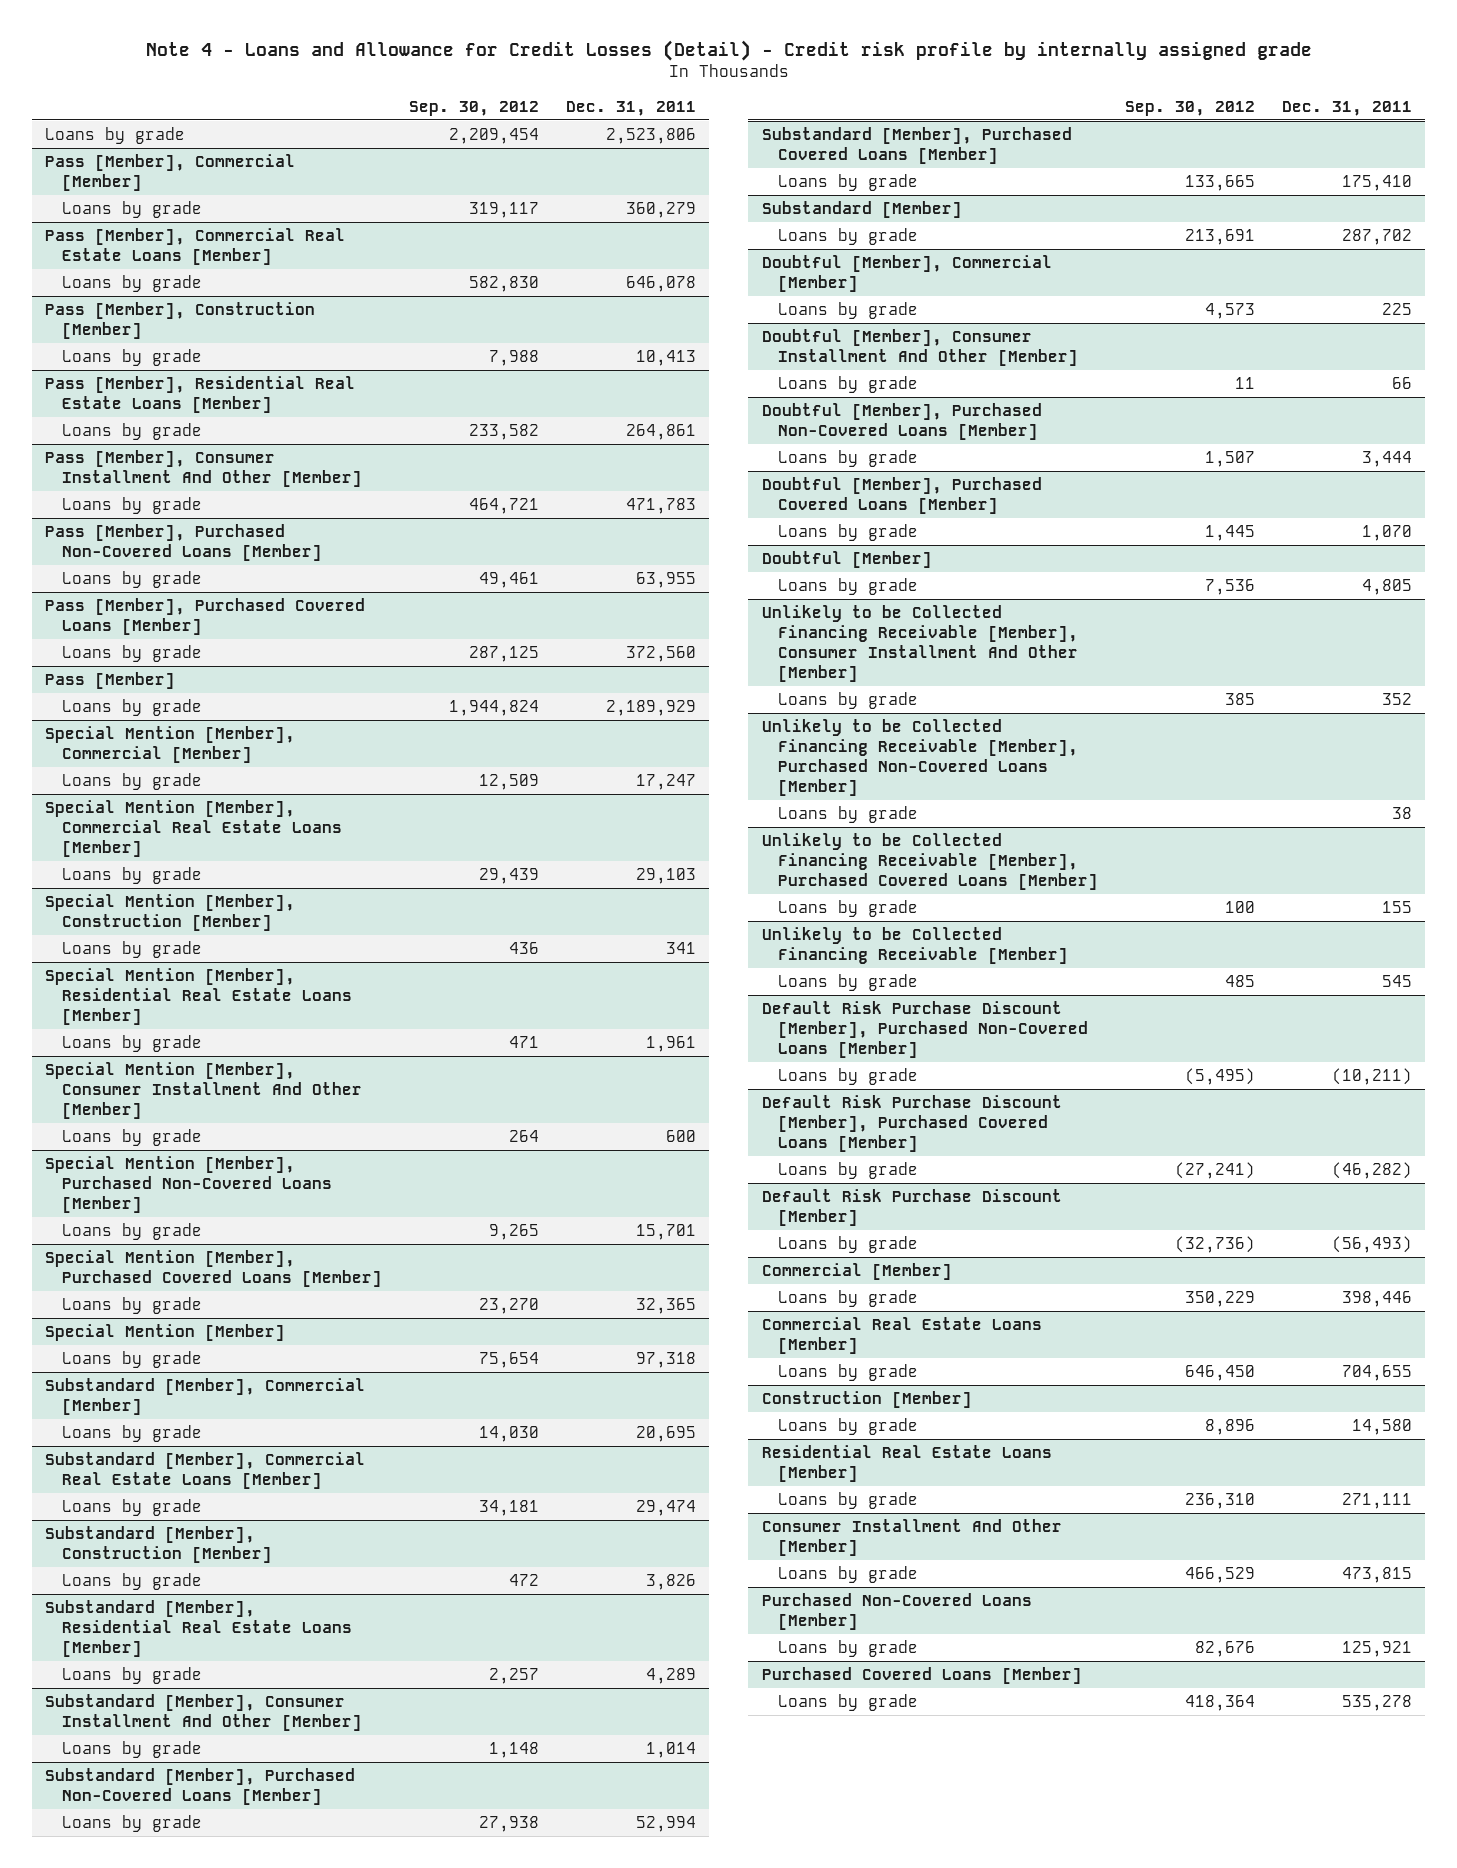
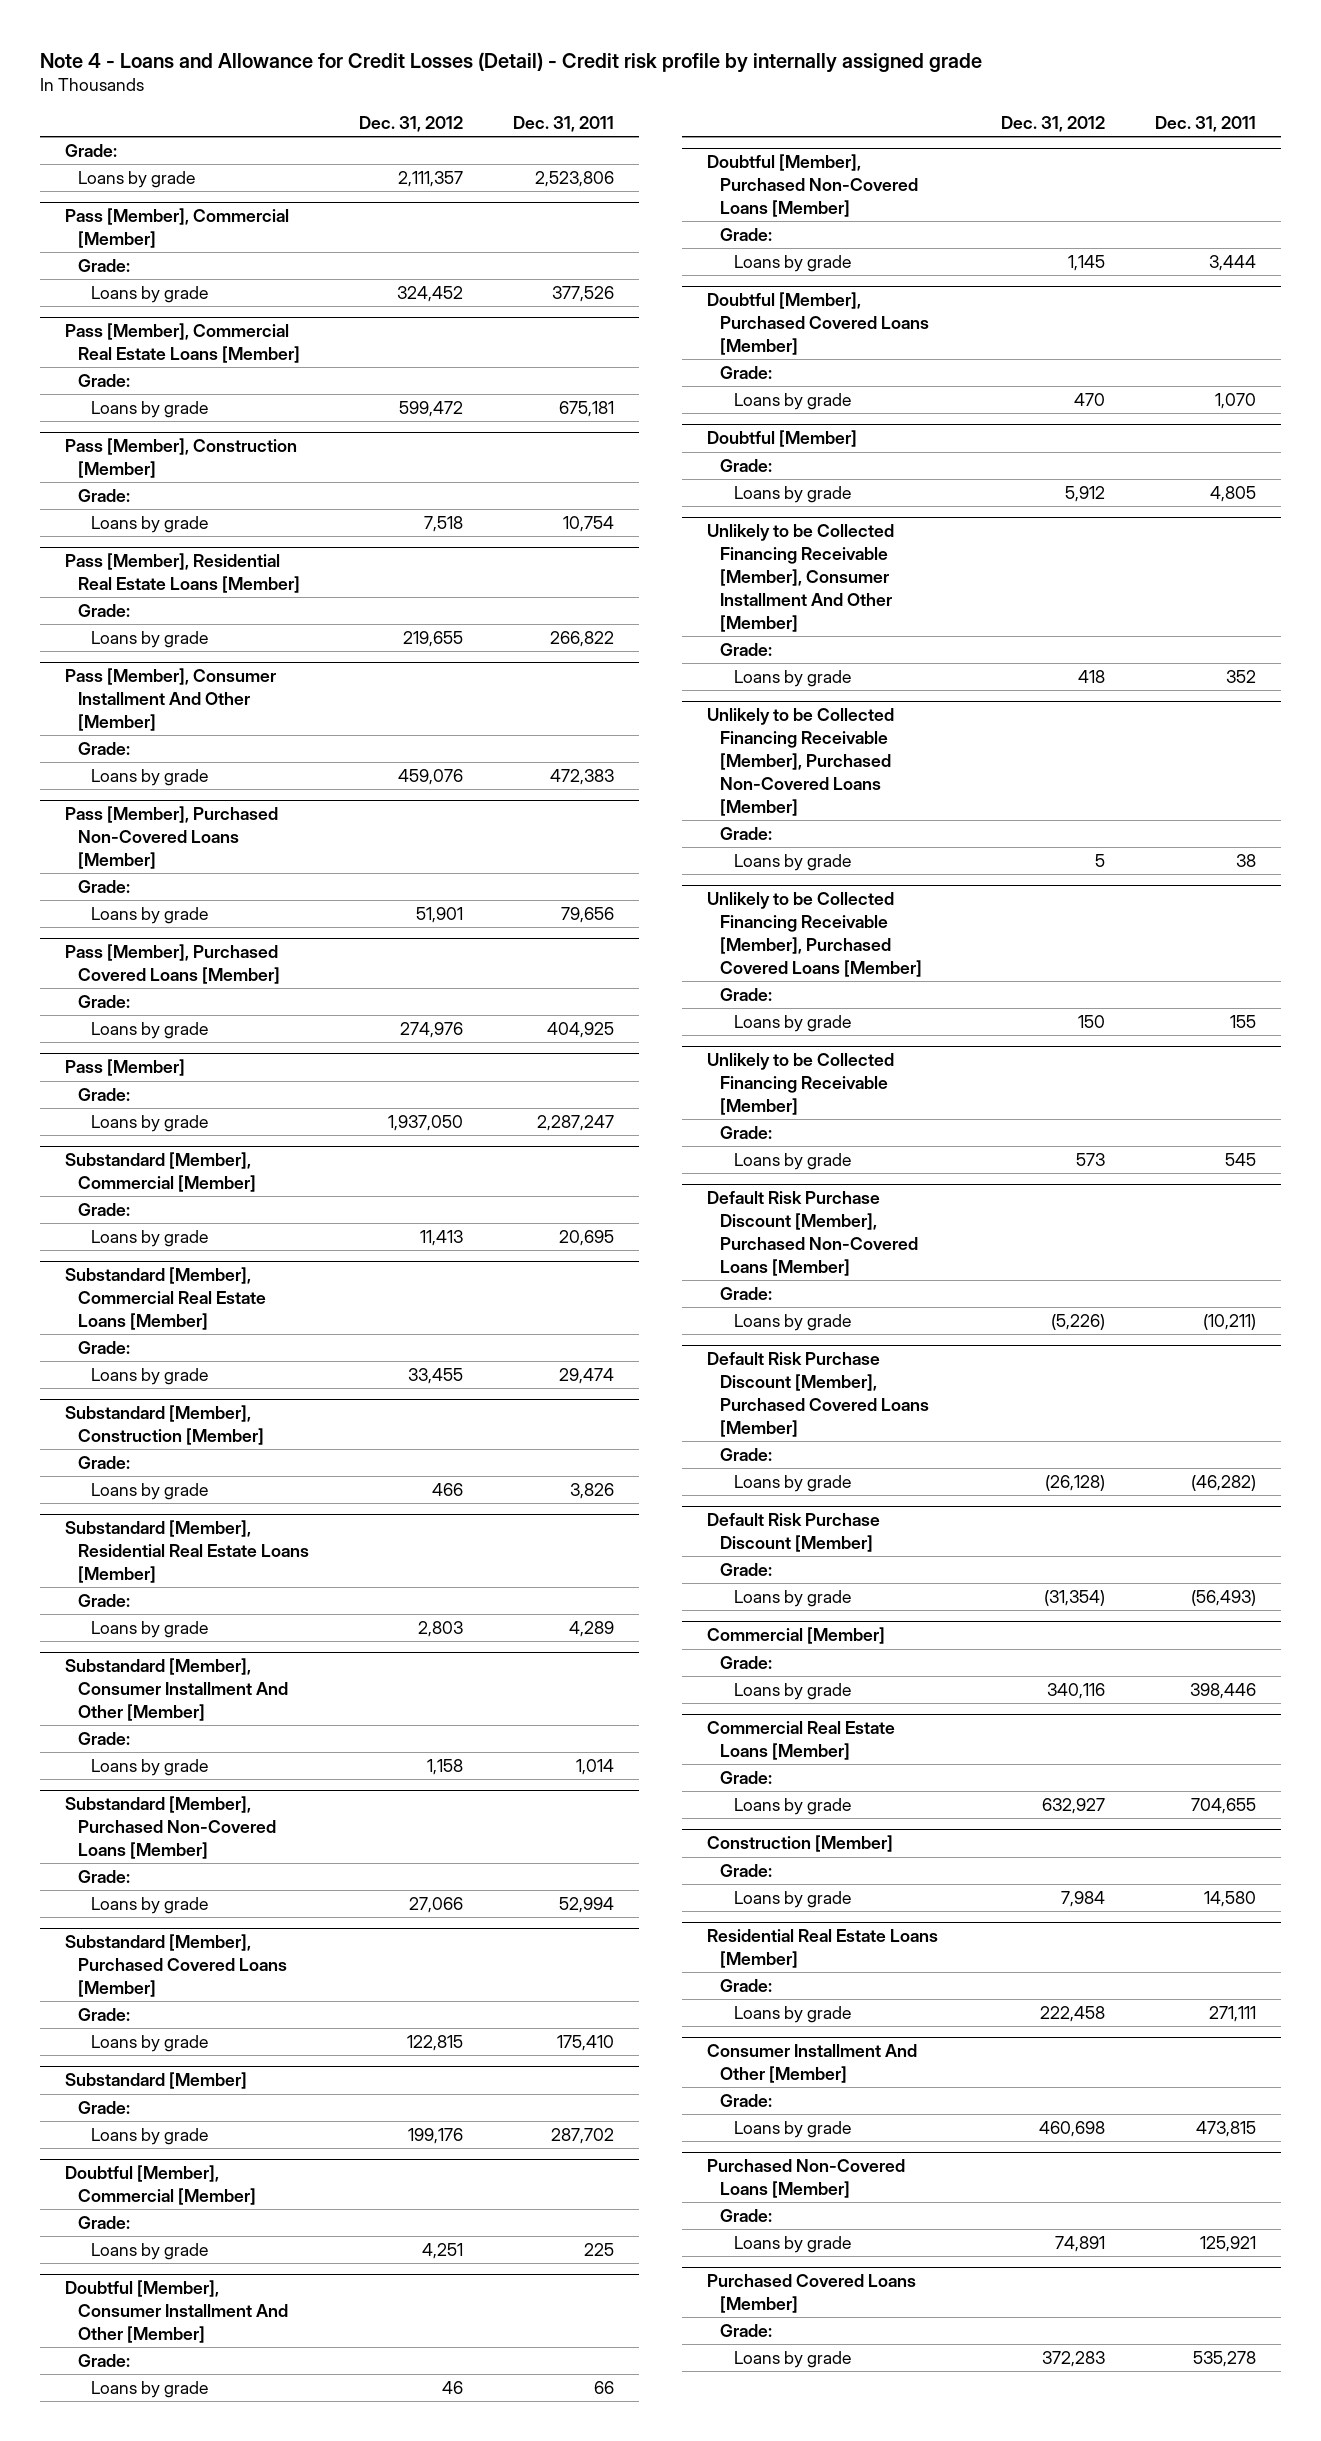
[408,100,539,116] Sep. 30, 2012 -> none
none -> [358,115,463,132] Dec. 31, 2012
none -> [65,143,118,157] Grade:
none -> [78,258,131,272] Grade:
[625,201,696,218] 360,279 -> [551,285,614,302] 377,526
none -> [78,373,131,387] Grade:
[625,275,696,292] 646,078 -> [558,400,614,417] 675,181
none -> [78,488,131,502] Grade:
[635,349,696,366] 10,413 -> [562,515,614,532] 10,754
none -> [78,603,131,617] Grade:
[625,423,696,440] 264,861 -> [549,630,614,647] 266,822
none -> [78,741,131,755] Grade:
[625,497,696,514] 471,783 -> [549,768,614,785] 472,383
none -> [78,879,131,893] Grade:
[635,571,696,588] 63,955 -> [560,906,614,923] 79,656
none -> [78,994,131,1008] Grade:
[625,645,696,662] 372,560 -> [546,1021,614,1038] 404,925
[45,725,296,764] Special Mention [Member], Commercial [Member] -> none
[61,772,202,790] Loans by grade -> none
[45,799,342,858] Special Mention [Member], Commercial Real Estate Loans [Member] -> none
[61,866,202,884] Loans by grade -> none
[45,893,296,932] Special Mention [Member], Construction [Member] -> none
[61,940,202,958] Loans by grade -> none
[45,967,352,1026] Special Mention [Member], Residential Real Estate Loans [Member] -> none
[61,1034,202,1052] Loans by grade -> none
[45,1061,362,1120] Special Mention [Member], Consumer Installment And Other [Member] -> none
[61,1128,202,1146] Loans by grade -> none
[45,1155,332,1214] Special Mention [Member], Purchased Non-Covered Loans [Member] -> none
[61,1222,202,1240] Loans by grade -> none
[45,1249,382,1288] Special Mention [Member], Purchased Covered Loans [Member] -> none
[61,1296,202,1314] Loans by grade -> none
[45,1323,286,1341] Special Mention [Member] -> none
[61,1350,202,1368] Loans by grade -> none
none -> [78,1087,131,1101] Grade:
[605,699,696,716] 2,189,929 -> [536,1114,614,1131] 2,287,247
none -> [78,1202,131,1216] Grade:
none -> [78,1340,131,1354] Grade:
none -> [78,1455,131,1469] Grade:
none -> [78,1593,131,1607] Grade:
none -> [78,1731,131,1745] Grade:
none -> [78,1869,131,1883] Grade:
none -> [78,2007,131,2021] Grade:
none -> [78,2100,131,2114] Grade:
none -> [78,2215,131,2229] Grade:
none -> [78,2353,131,2367] Grade:
none -> [720,227,773,241] Grade:
none -> [720,365,773,379] Grade:
none -> [720,458,773,472] Grade:
none -> [720,642,773,656] Grade:
none -> [720,826,773,840] Grade:
none -> [720,987,773,1001] Grade:
none -> [720,1125,773,1139] Grade:
none -> [720,1286,773,1300] Grade:
none -> [720,1447,773,1461] Grade:
none -> [720,1562,773,1576] Grade:
none -> [720,1655,773,1669] Grade:
none -> [720,1770,773,1784] Grade:
none -> [720,1863,773,1877] Grade:
none -> [720,1978,773,1992] Grade:
none -> [720,2093,773,2107] Grade:
none -> [720,2208,773,2222] Grade:
none -> [720,2323,773,2337] Grade:

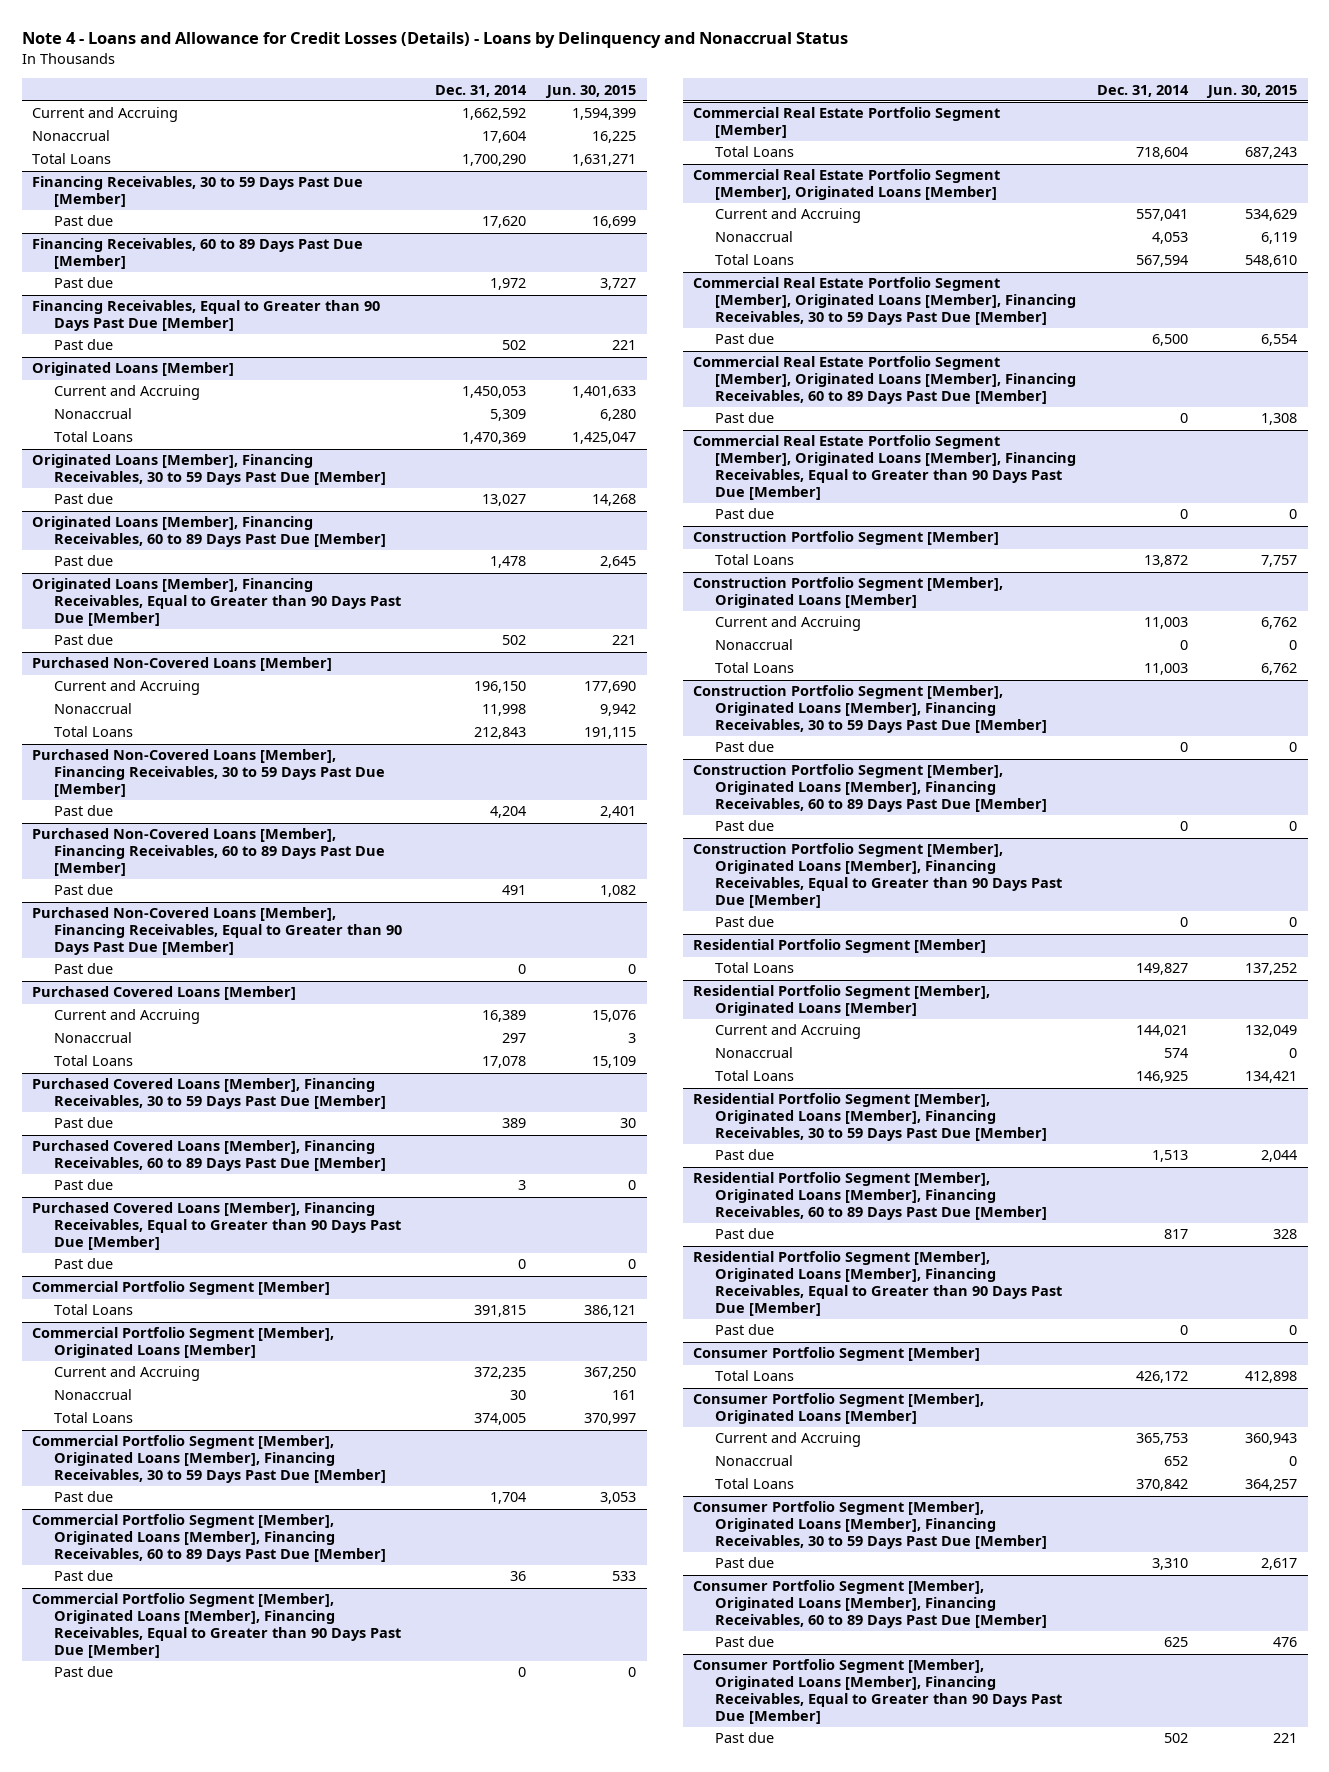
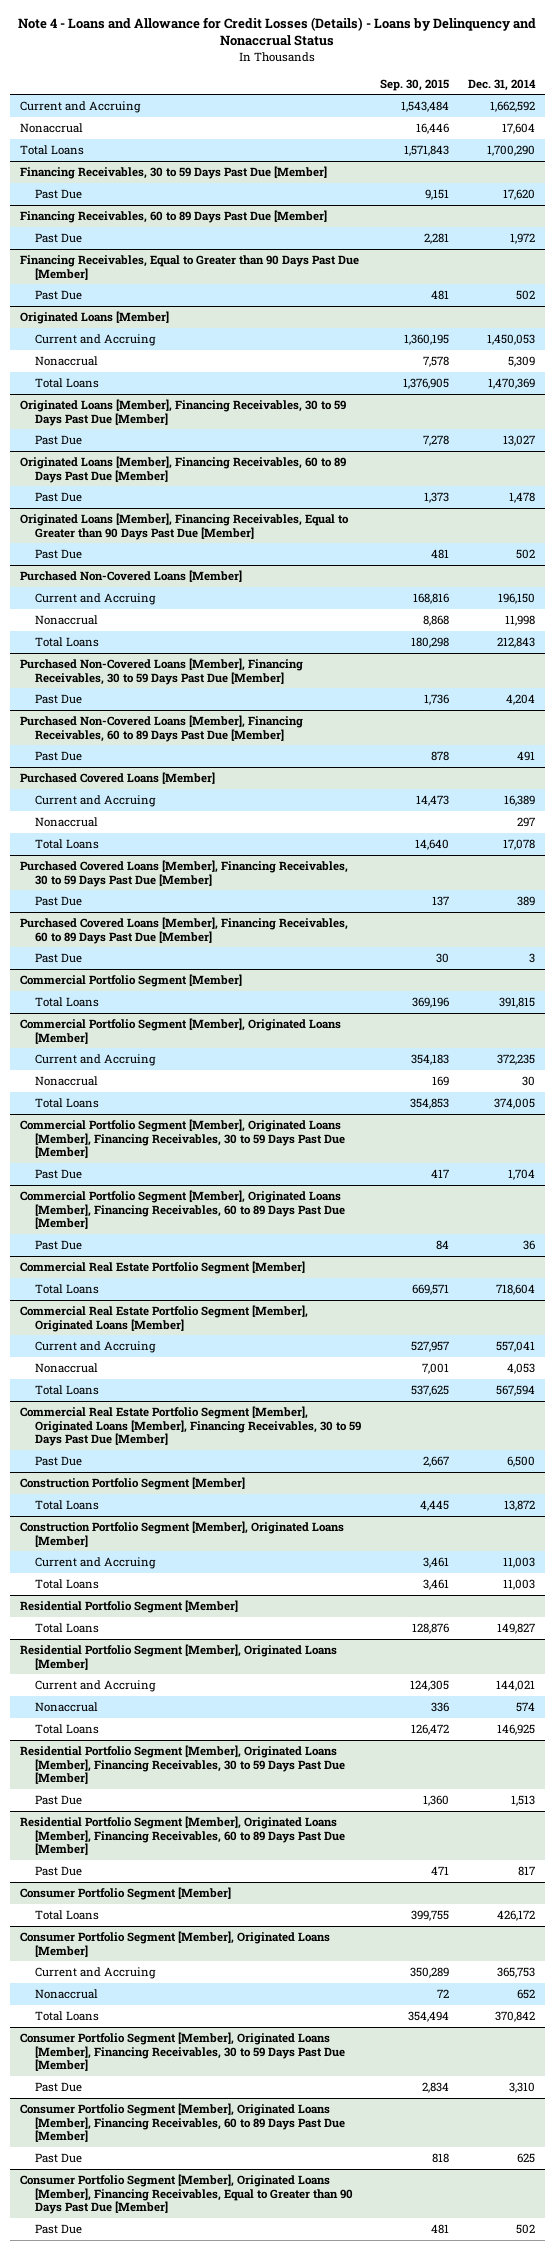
[545,84,637,98] Jun. 30, 2015 -> none
none -> [380,78,450,91] Sep. 30, 2015
[53,215,113,227] Past due -> [34,189,82,200] Past Due
[53,277,113,289] Past due -> [34,233,82,244] Past Due
[53,339,113,351] Past due -> [34,290,82,301] Past Due
[53,493,113,505] Past due -> [34,435,82,446] Past Due
[53,555,113,567] Past due -> [34,492,82,503] Past Due
[53,634,113,646] Past due -> [34,549,82,560] Past Due
[53,805,113,817] Past due -> [34,694,82,705] Past Due
[32,907,402,956] Purchased Non-Covered Loans [Member], Financing Receivables, Equal to Greater than 90 Days Past Due [Member] -> none
[53,963,113,975] Past due -> none
[53,884,113,896] Past due -> [34,751,82,762] Past Due
[53,1117,113,1129] Past due -> [34,896,82,907] Past Due
[32,1202,401,1251] Purchased Covered Loans [Member], Financing Receivables, Equal to Greater than 90 Days Past Due [Member] -> none
[53,1258,113,1270] Past due -> none
[53,1179,113,1191] Past due -> [34,953,82,964] Past Due
[53,1491,113,1503] Past due -> [34,1169,82,1180] Past Due
[32,1593,401,1658] Commercial Portfolio Segment [Member], Originated Loans [Member], Financing Receivables, Equal to Greater than 90 Days Past Due [Member] -> none
[53,1666,113,1678] Past due -> none
[53,1570,113,1582] Past due -> [34,1240,82,1251] Past Due
[693,356,1076,405] Commercial Real Estate Portfolio Segment [Member], Originated Loans [Member], Financing Receivables, 60 to 89 Days Past Due [Member] -> none
[714,412,774,424] Past due -> none
[693,435,1076,500] Commercial Real Estate Portfolio Segment [Member], Originated Loans [Member], Financing Receivables, Equal to Greater than 90 Days Past Due [Member] -> none
[714,508,774,520] Past due -> none
[714,333,774,345] Past due -> [34,1456,82,1467] Past Due
[714,639,793,651] Nonaccrual -> none
[693,685,1047,734] Construction Portfolio Segment [Member], Originated Loans [Member], Financing Receivables, 30 to 59 Days Past Due [Member] -> none
[714,741,774,753] Past due -> none
[693,764,1047,813] Construction Portfolio Segment [Member], Originated Loans [Member], Financing Receivables, 60 to 89 Days Past Due [Member] -> none
[714,820,774,832] Past due -> none
[693,843,1062,908] Construction Portfolio Segment [Member], Originated Loans [Member], Financing Receivables, Equal to Greater than 90 Days Past Due [Member] -> none
[714,916,774,928] Past due -> none
[714,1149,774,1161] Past due -> [34,1795,82,1806] Past Due
[693,1251,1062,1316] Residential Portfolio Segment [Member], Originated Loans [Member], Financing Receivables, Equal to Greater than 90 Days Past Due [Member] -> none
[714,1324,774,1336] Past due -> none
[714,1228,774,1240] Past due -> [34,1866,82,1877] Past Due
[714,1557,774,1569] Past due -> [34,2082,82,2093] Past Due
[714,1636,774,1648] Past due -> [34,2153,82,2164] Past Due
[714,1732,774,1744] Past due -> [34,2224,82,2235] Past Due

